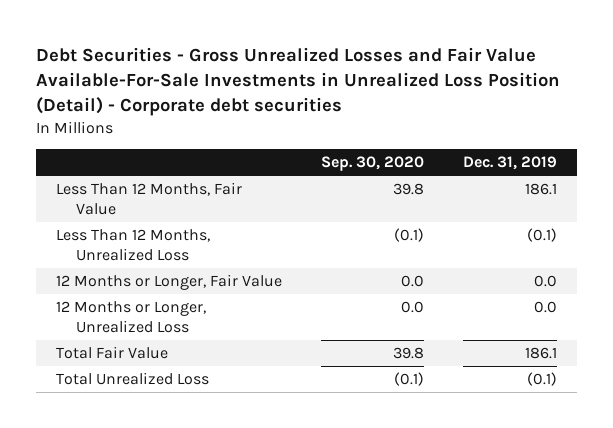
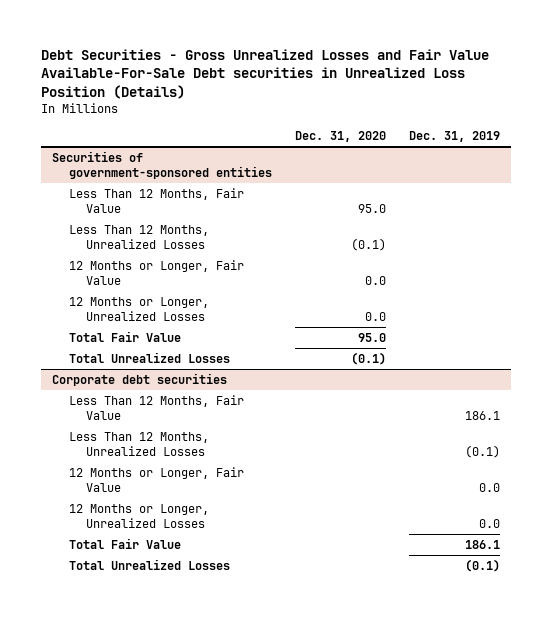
[35,46,560,117] Debt Securities - Gross Unrealized Losses and Fair Value Available-For-Sale Investments in Unrealized Loss Position (Detail) - Corporate debt securities -> [41,48,490,100] Debt Securities - Gross Unrealized Losses and Fair Value Available-For-Sale Debt securities in Unrealized Loss Position (Details)
[320,156,424,172] Sep. 30, 2020 -> none
none -> [295,131,387,143] Dec. 31, 2020
none -> [52,150,273,180] Securities of government-sponsored entities
none -> [69,187,245,214] Less Than 12 Months, Fair Value
none -> [69,224,210,250] Less Than 12 Months, Unrealized Losses
none -> [69,259,245,286] 12 Months or Longer, Fair Value
none -> [69,296,210,322] 12 Months or Longer, Unrealized Losses
none -> [69,330,182,342] Total Fair Value
none -> [69,351,231,363] Total Unrealized Losses
none -> [52,372,228,386] Corporate debt securities
[55,229,210,261] Less Than 12 Months, Unrealized Loss -> [69,431,210,457] Less Than 12 Months, Unrealized Losses
[55,301,206,333] 12 Months or Longer, Unrealized Loss -> [69,503,210,529] 12 Months or Longer, Unrealized Losses
[55,372,209,386] Total Unrealized Loss -> [69,558,231,570] Total Unrealized Losses

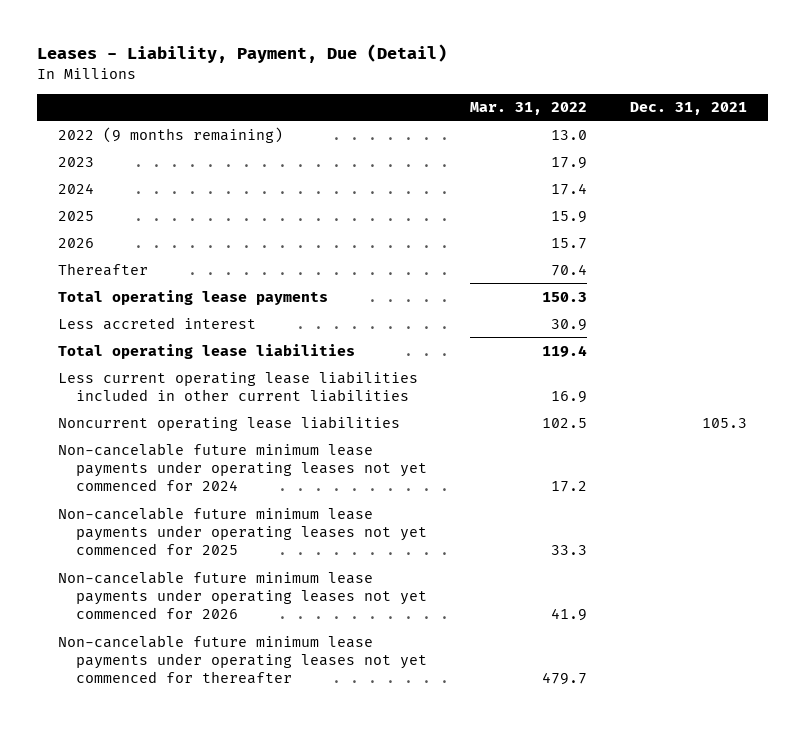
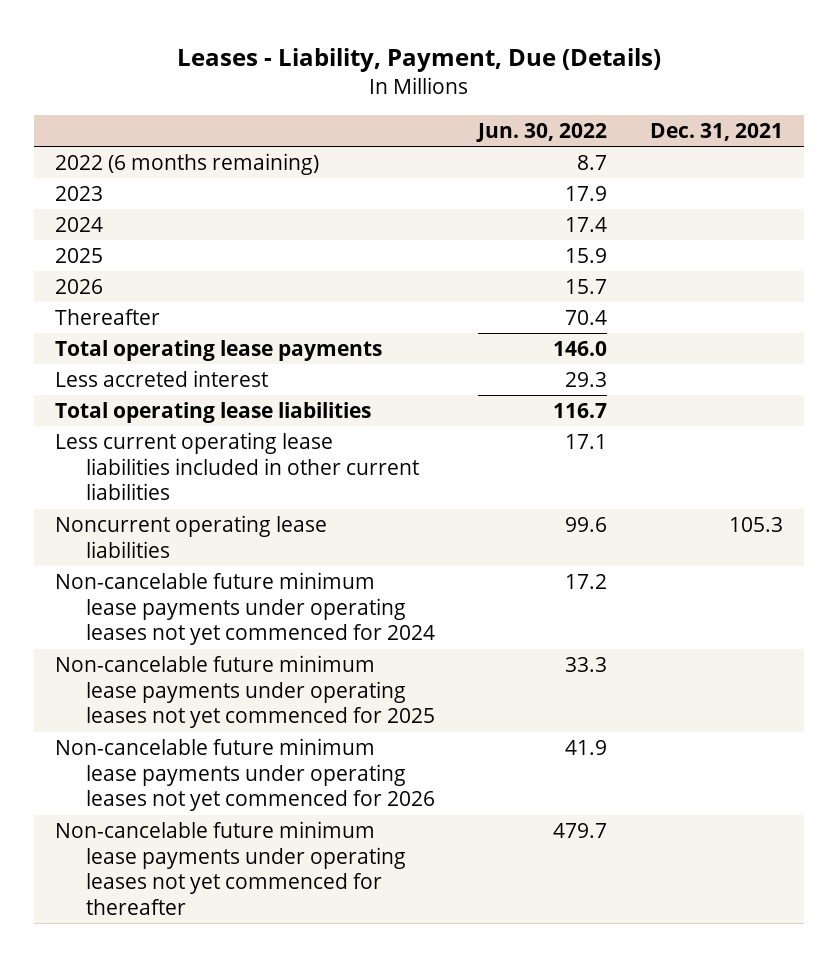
[36,44,447,64] Leases - Liability, Payment, Due (Detail) -> [176,48,661,73] Leases - Liability, Payment, Due (Details)
[470,102,588,116] Mar. 31, 2022 -> none
none -> [475,123,607,143] Jun. 30, 2022
[58,126,284,143] 2022 (9 months remaining) -> [55,152,320,175] 2022 (6 months remaining)

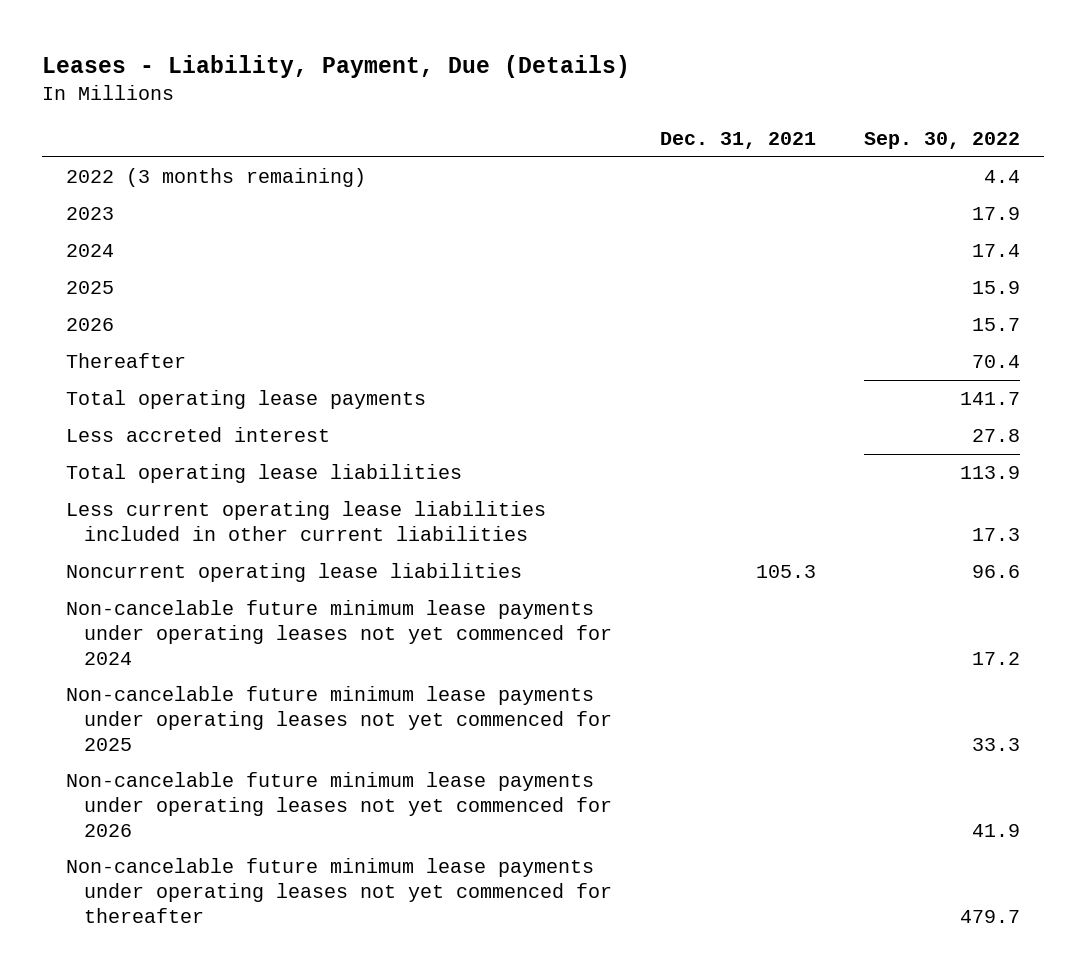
[475,123,607,143] Jun. 30, 2022 -> none
none -> [863,132,1020,150] Sep. 30, 2022
[55,152,320,175] 2022 (6 months remaining) -> [65,168,366,188] 2022 (3 months remaining)

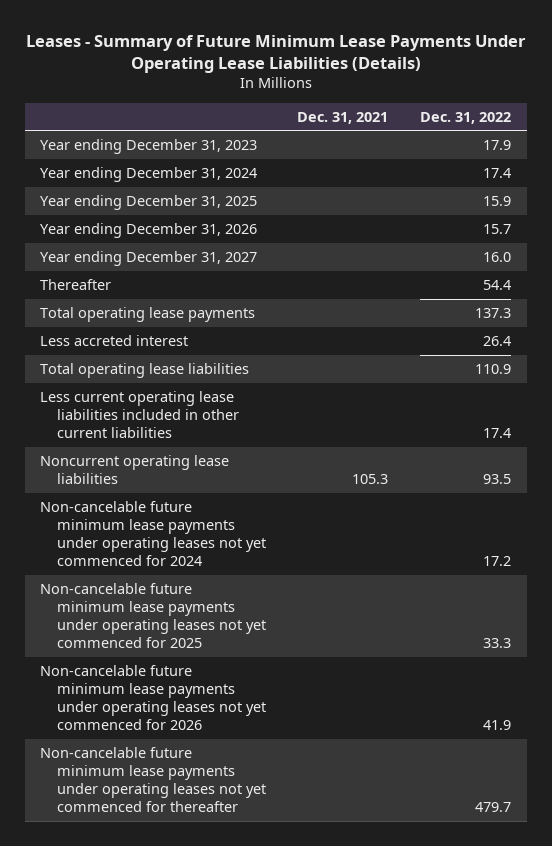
[41,54,630,78] Leases - Liability, Payment, Due (Details) -> [25,34,526,73] Leases - Summary of Future Minimum Lease Payments Under Operating Lease Liabilities (Details)
[863,132,1020,150] Sep. 30, 2022 -> none
none -> [420,111,512,124] Dec. 31, 2022
[65,168,366,188] 2022 (3 months remaining) -> none
[65,207,114,221] 2023 -> [40,139,258,155] Year ending December 31, 2023
[65,244,114,258] 2024 -> [40,167,258,183] Year ending December 31, 2024
[65,281,114,295] 2025 -> [40,195,258,211] Year ending December 31, 2025
[65,318,114,332] 2026 -> [40,223,258,239] Year ending December 31, 2026
none -> [40,251,258,267] Year ending December 31, 2027

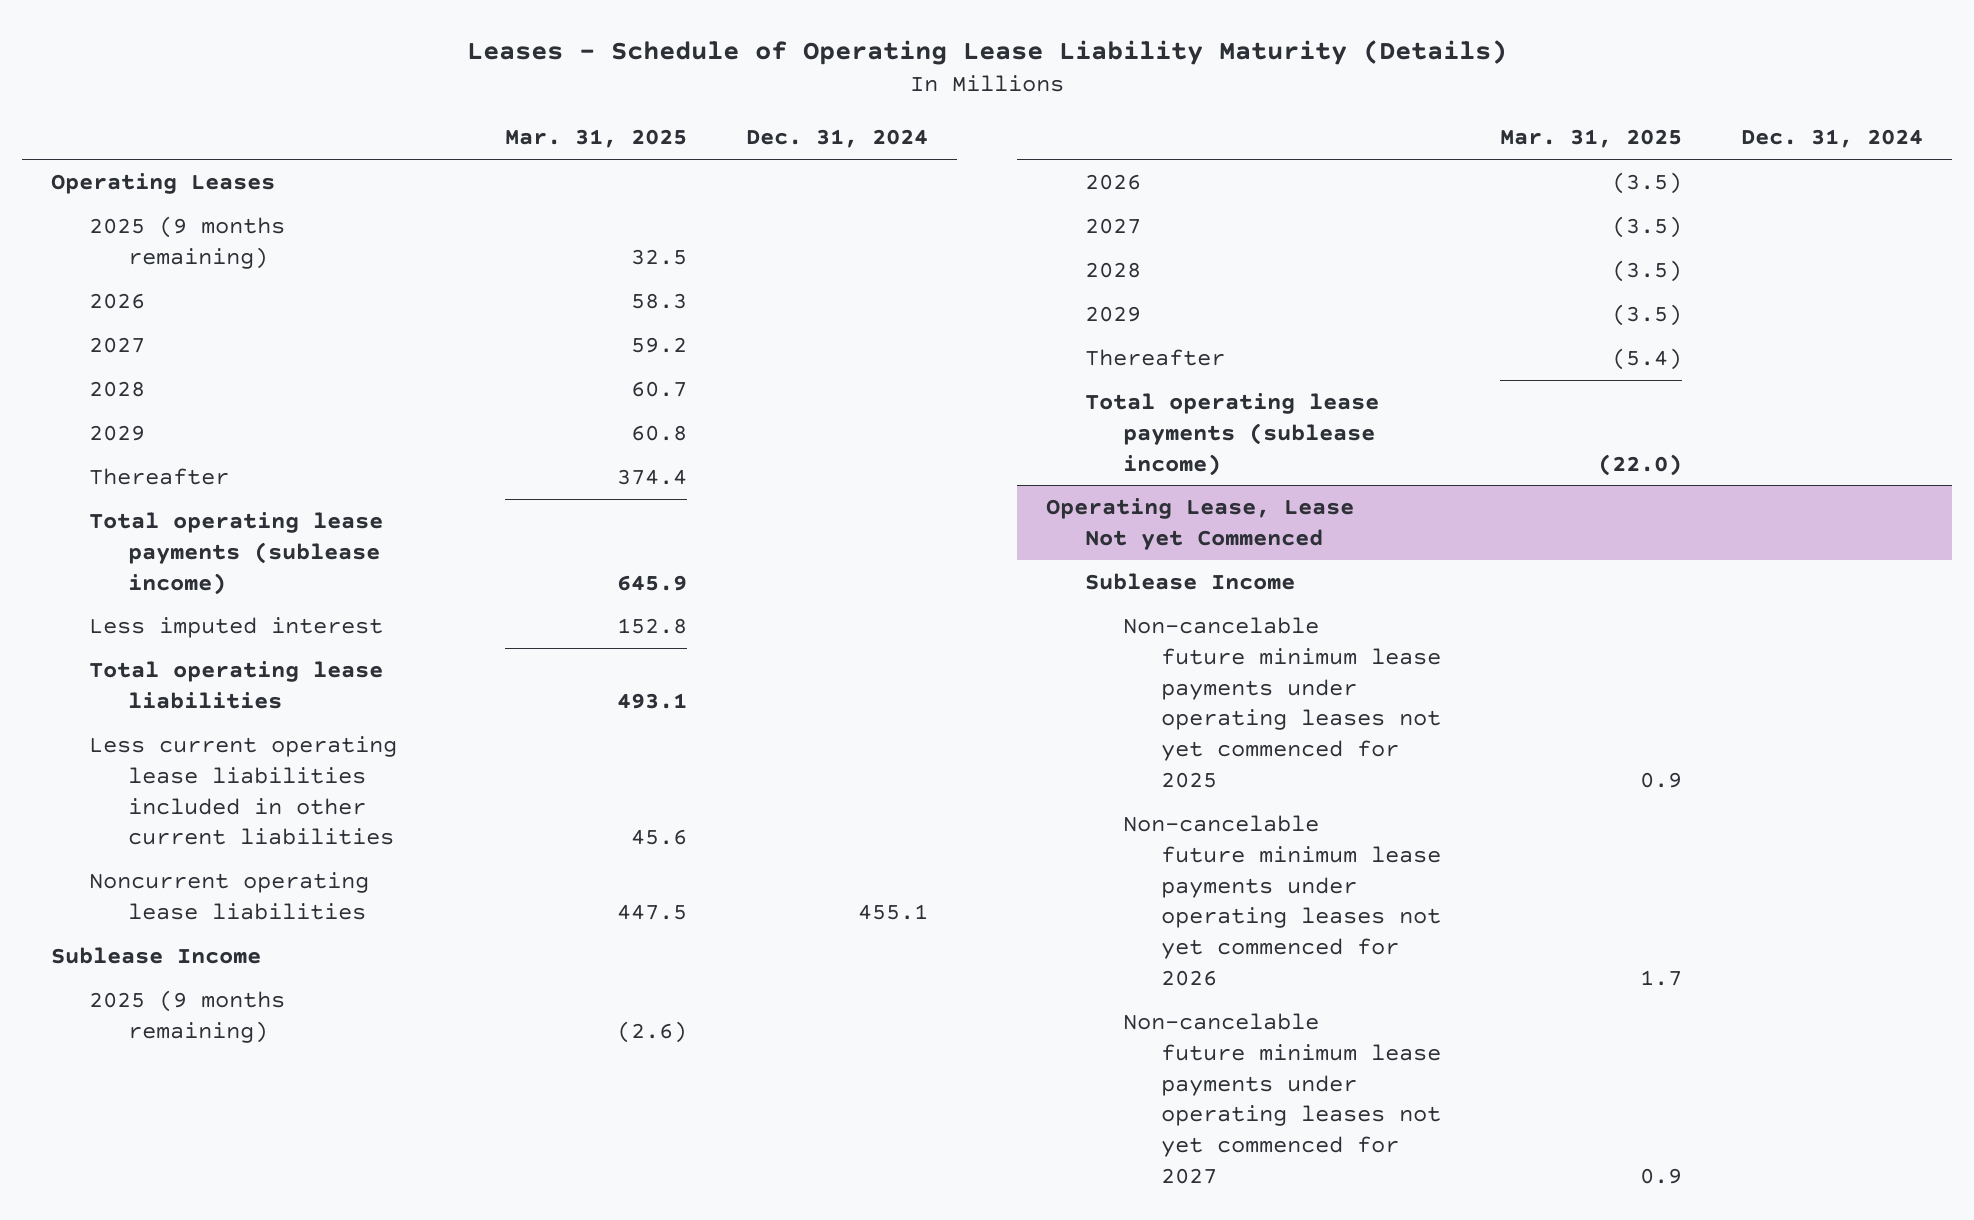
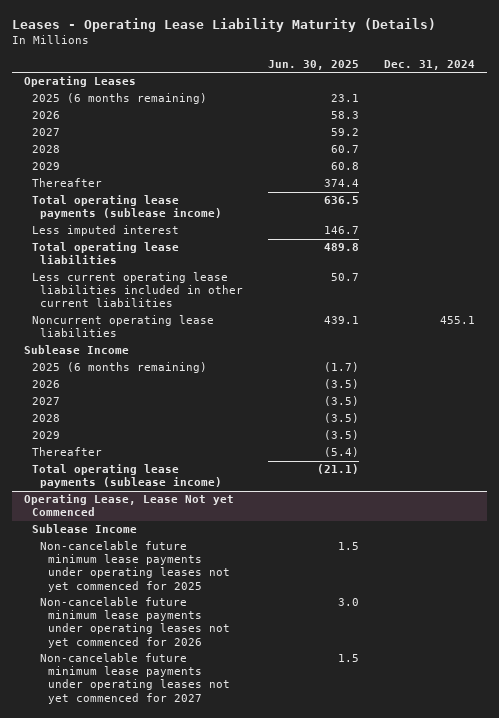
[466,39,1507,65] Leases - Schedule of Operating Lease Liability Maturity (Details) -> [11,18,436,33] Leases - Operating Lease Liability Maturity (Details)
[504,129,687,149] Mar. 31, 2025 -> none
none -> [267,59,359,70] Jun. 30, 2025
[89,215,286,269] 2025 (9 months remaining) -> [32,93,208,105] 2025 (6 months remaining)
[89,989,286,1043] 2025 (9 months remaining) -> [32,362,208,374] 2025 (6 months remaining)

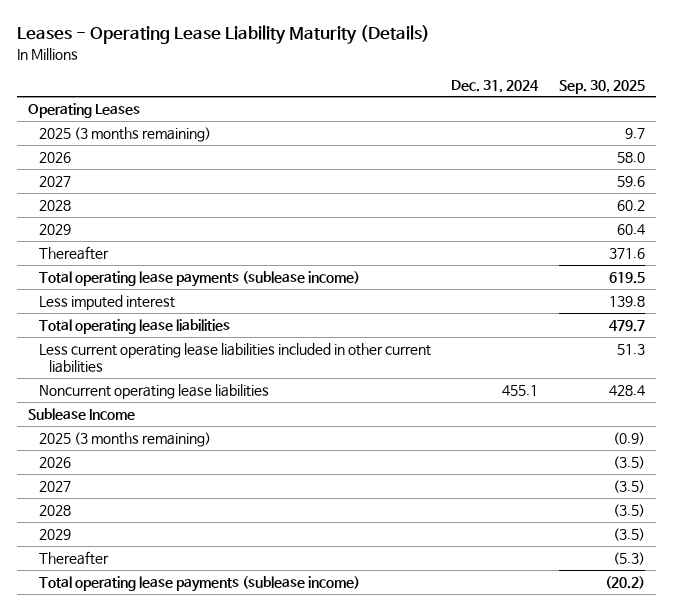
[267,59,359,70] Jun. 30, 2025 -> none
none -> [559,79,646,94] Sep. 30, 2025
[32,93,208,105] 2025 (6 months remaining) -> [38,126,211,142] 2025 (3 months remaining)
[32,362,208,374] 2025 (6 months remaining) -> [38,431,211,447] 2025 (3 months remaining)
[24,494,235,517] Operating Lease, Lease Not yet Commenced -> none
[32,524,138,534] Sublease Income -> none
[40,541,231,592] Non-cancelable future minimum lease payments under operating leases not yet commenced for 2025 -> none
[40,597,231,648] Non-cancelable future minimum lease payments under operating leases not yet commenced for 2026 -> none
[40,653,231,704] Non-cancelable future minimum lease payments under operating leases not yet commenced for 2027 -> none

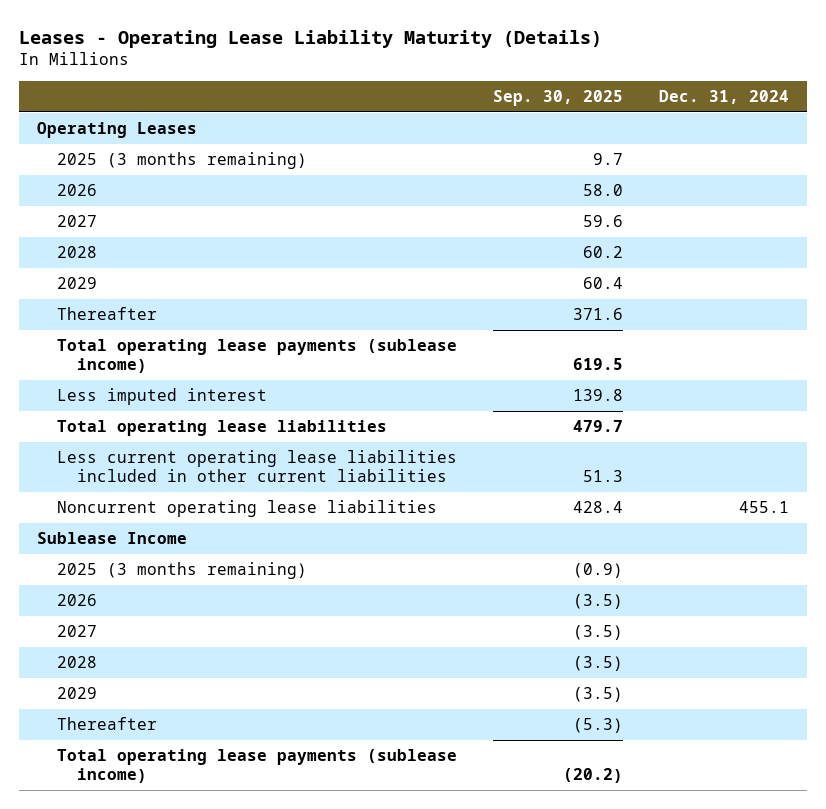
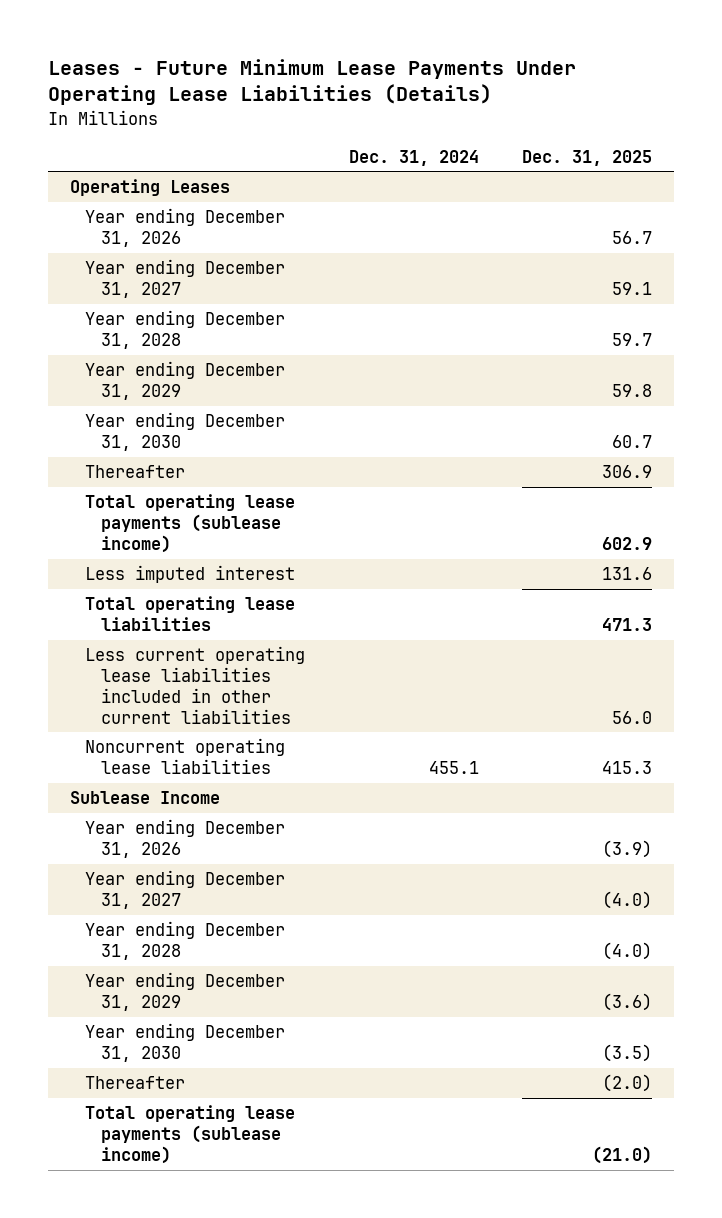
[18,29,602,48] Leases - Operating Lease Liability Maturity (Details) -> [48,58,577,106] Leases - Future Minimum Lease Payments Under Operating Lease Liabilities (Details)
[492,90,623,107] Sep. 30, 2025 -> none
none -> [522,149,653,166] Dec. 31, 2025
[57,152,308,170] 2025 (3 months remaining) -> none
[57,184,98,197] 2026 -> [85,208,286,248] Year ending December 31, 2026
[57,215,98,228] 2027 -> [85,259,286,299] Year ending December 31, 2027
[57,246,98,259] 2028 -> [85,310,286,350] Year ending December 31, 2028
[57,277,98,290] 2029 -> [85,361,286,401] Year ending December 31, 2029
none -> [85,412,286,452] Year ending December 31, 2030
[57,562,308,580] 2025 (3 months remaining) -> none
[57,594,98,607] 2026 -> [85,819,286,859] Year ending December 31, 2026
[57,625,98,638] 2027 -> [85,870,286,910] Year ending December 31, 2027
[57,656,98,669] 2028 -> [85,921,286,961] Year ending December 31, 2028
[57,687,98,700] 2029 -> [85,972,286,1012] Year ending December 31, 2029
none -> [85,1023,286,1063] Year ending December 31, 2030

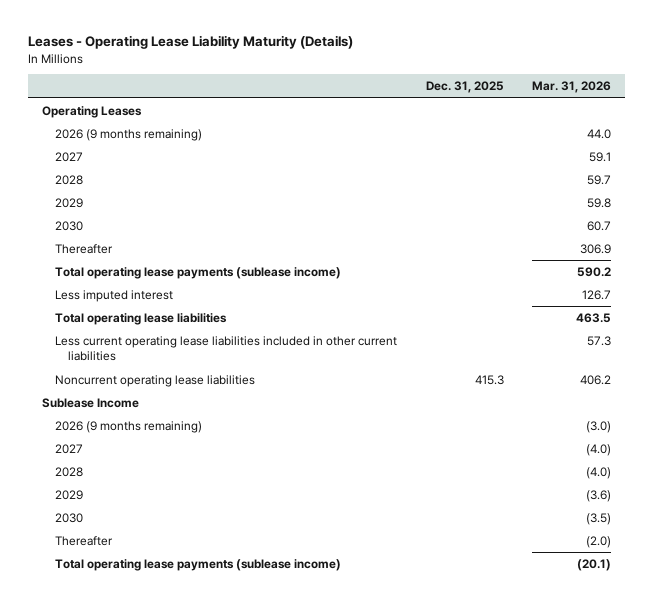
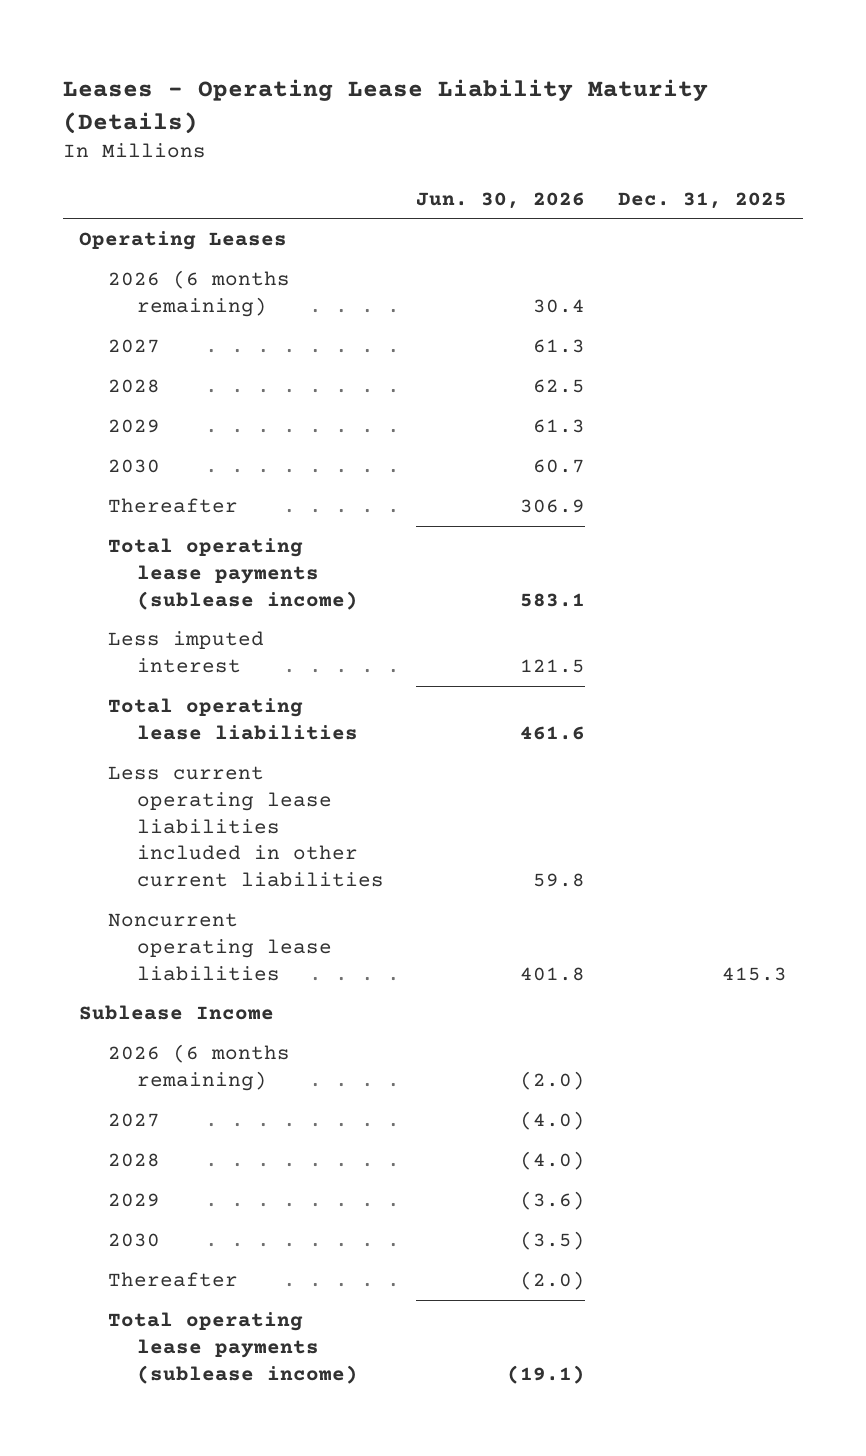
[532,81,612,94] Mar. 31, 2026 -> none
none -> [416,191,586,209] Jun. 30, 2026
[55,128,203,141] 2026 (9 months remaining) -> [107,269,290,317] 2026 (6 months remaining)
[55,420,203,433] 2026 (9 months remaining) -> [107,1043,290,1091] 2026 (6 months remaining)

